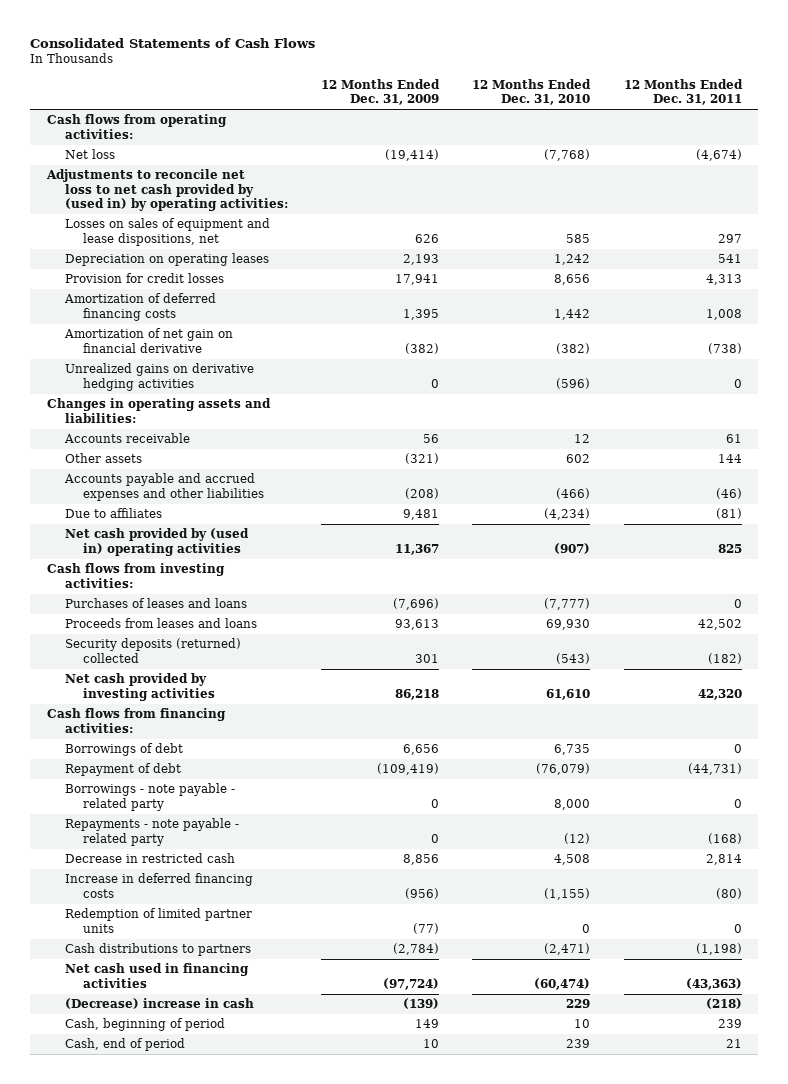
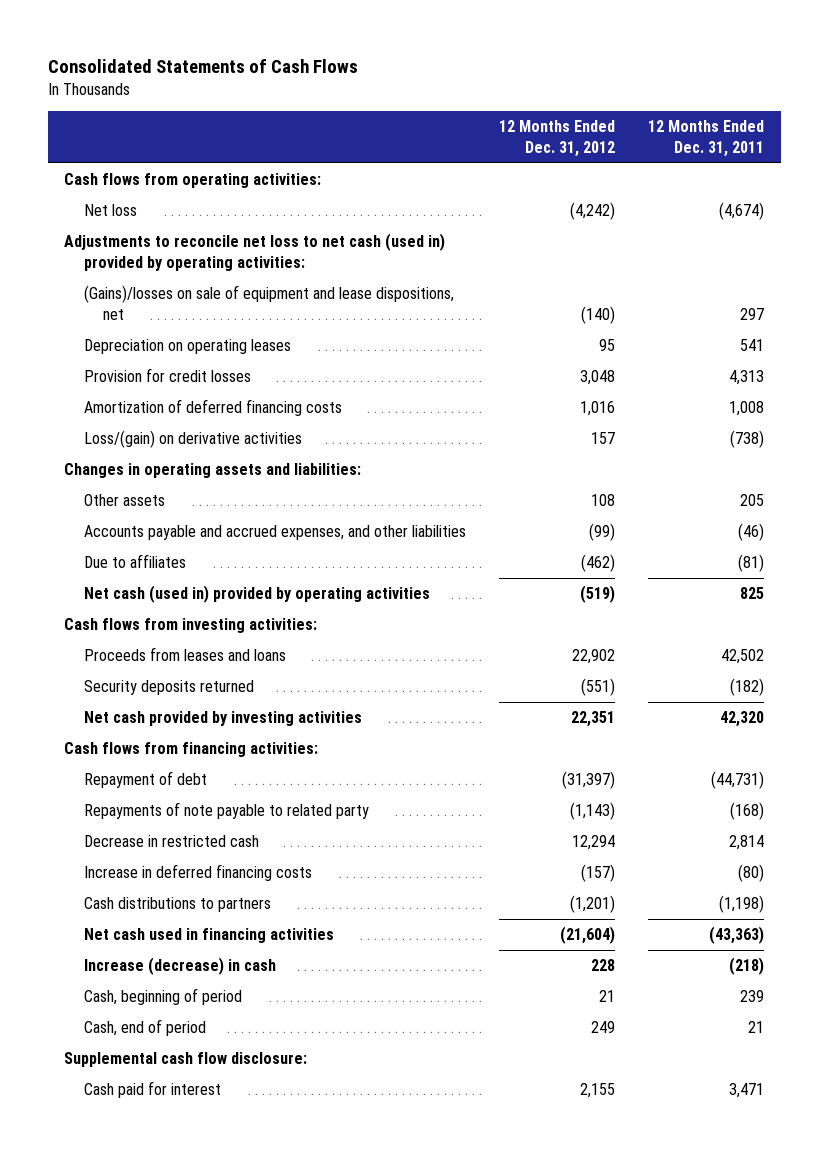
[321,78,441,106] 12 Months Ended Dec. 31, 2009 -> none
[472,78,592,106] 12 Months Ended Dec. 31, 2010 -> none
none -> [498,119,615,157] 12 Months Ended Dec. 31, 2012
[45,169,288,212] Adjustments to reconcile net loss to net cash provided by (used in) by operating activities: -> [64,233,446,272] Adjustments to reconcile net loss to net cash (used in) provided by operating activities:
[64,218,270,246] Losses on sales of equipment and lease dispositions, net -> [83,285,454,321] (Gains)/losses on sale of equipment and lease dispositions, net
[64,363,254,391] Unrealized gains on derivative hedging activities -> none
[63,328,233,353] Amortization of net gain on financial derivative -> [83,430,302,449] Loss/(gain) on derivative activities
[63,433,190,444] Accounts receivable -> none
[717,454,742,464] 144 -> [740,494,765,507] 205
[63,473,264,501] Accounts payable and accrued expenses and other liabilities -> [83,525,466,541] Accounts payable and accrued expenses, and other liabilities
[64,528,249,556] Net cash provided by (used in) operating activities -> [83,585,430,604] Net cash (used in) provided by operating activities
[64,598,247,609] Purchases of leases and loans -> none
[64,638,241,663] Security deposits (returned) collected -> [83,680,254,696] Security deposits returned
[64,743,183,757] Borrowings of debt -> none
[64,783,235,811] Borrowings - note payable - related party -> none
[64,818,239,846] Repayments - note payable - related party -> [83,802,369,820] Repayments of note payable to related party
[64,908,252,933] Redemption of limited partner units -> none
[64,998,254,1010] (Decrease) increase in cash -> [83,957,276,976] Increase (decrease) in cash
none -> [64,1052,308,1068] Supplemental cash flow disclosure:
none -> [83,1081,221,1099] Cash paid for interest

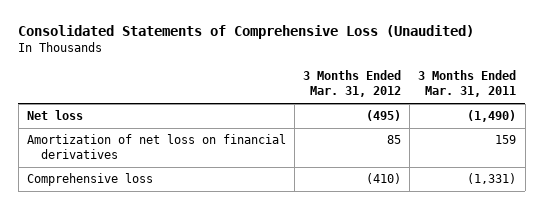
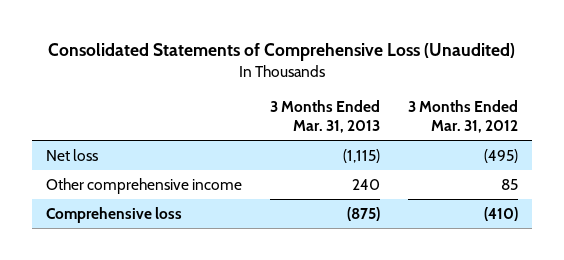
[418,70,517,98] 3 Months Ended Mar. 31, 2011 -> none
none -> [269,99,380,134] 3 Months Ended Mar. 31, 2013
[26,134,286,160] Amortization of net loss on financial derivatives -> [45,177,242,194] Other comprehensive income

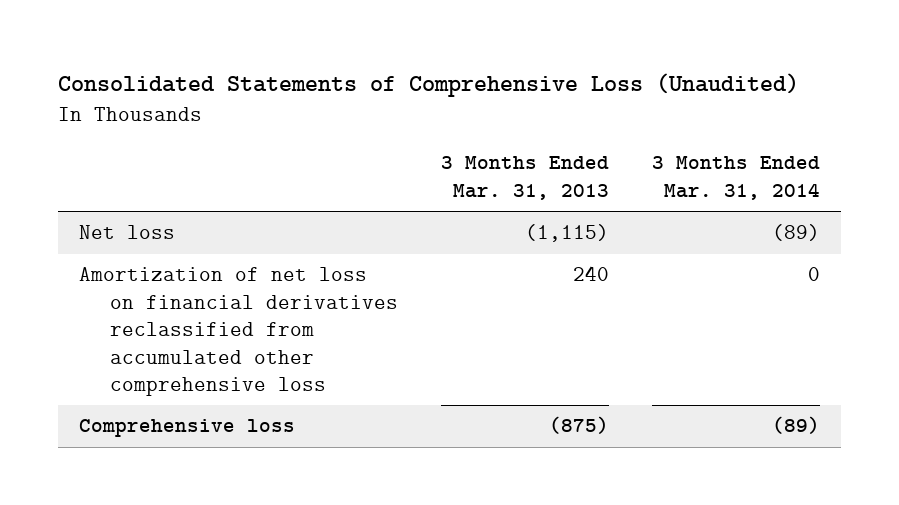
[407,99,518,134] 3 Months Ended Mar. 31, 2012 -> none
none -> [651,156,820,200] 3 Months Ended Mar. 31, 2014
[45,177,242,194] Other comprehensive income -> [79,267,399,397] Amortization of net loss on financial derivatives reclassified from accumulated other comprehensive loss

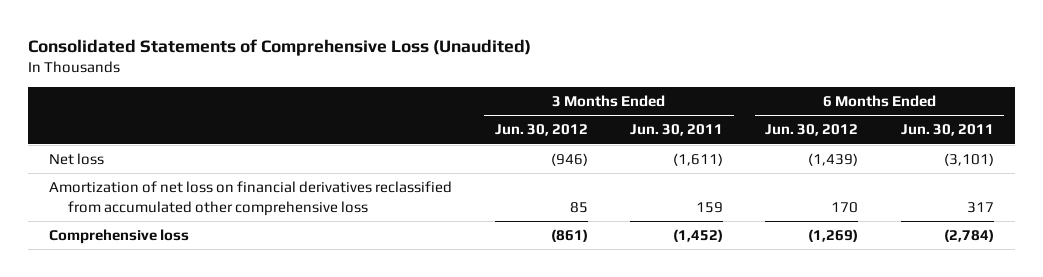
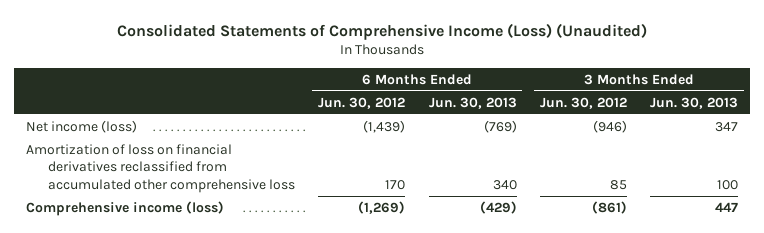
[28,38,532,56] Consolidated Statements of Comprehensive Loss (Unaudited) -> [117,22,648,40] Consolidated Statements of Comprehensive Income (Loss) (Unaudited)
[630,124,724,137] Jun. 30, 2011 -> none
[900,124,994,137] Jun. 30, 2011 -> none
none -> [428,96,517,109] Jun. 30, 2013
none -> [650,96,739,109] Jun. 30, 2013
[49,152,105,165] Net loss -> [25,119,137,133] Net income (loss)
[49,180,453,216] Amortization of net loss on financial derivatives reclassified from accumulated other comprehensive loss -> [25,143,295,193] Amortization of loss on financial derivatives reclassified from accumulated other comprehensive loss
[49,228,190,244] Comprehensive loss -> [25,200,224,216] Comprehensive income (loss)

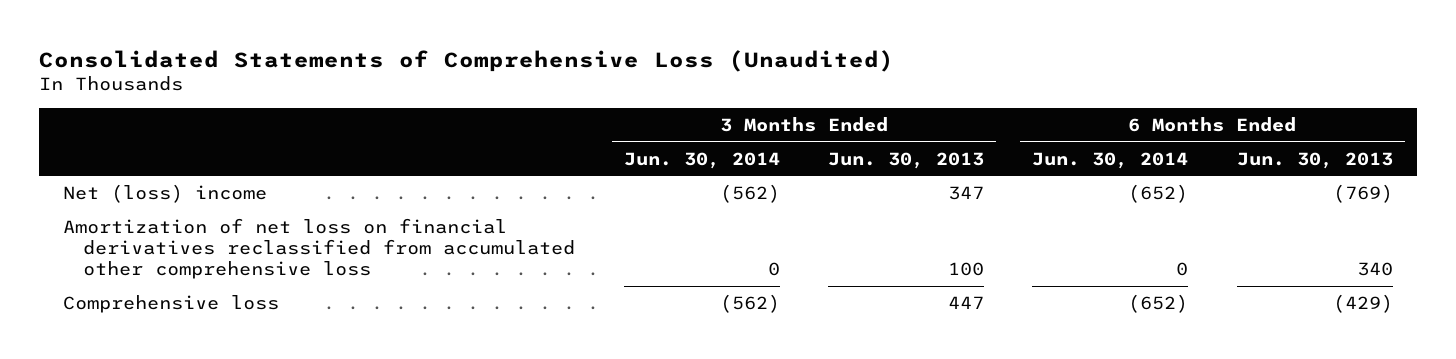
[117,22,648,40] Consolidated Statements of Comprehensive Income (Loss) (Unaudited) -> [39,49,895,72] Consolidated Statements of Comprehensive Loss (Unaudited)
[318,96,406,109] Jun. 30, 2012 -> none
[539,96,627,109] Jun. 30, 2012 -> none
none -> [623,151,780,169] Jun. 30, 2014
none -> [1032,151,1189,169] Jun. 30, 2014
[25,119,137,133] Net income (loss) -> [63,183,268,203] Net (loss) income
[25,143,295,193] Amortization of loss on financial derivatives reclassified from accumulated other comprehensive loss -> [63,217,576,280] Amortization of net loss on financial derivatives reclassified from accumulated other comprehensive loss
[25,200,224,216] Comprehensive income (loss) -> [63,294,280,313] Comprehensive loss

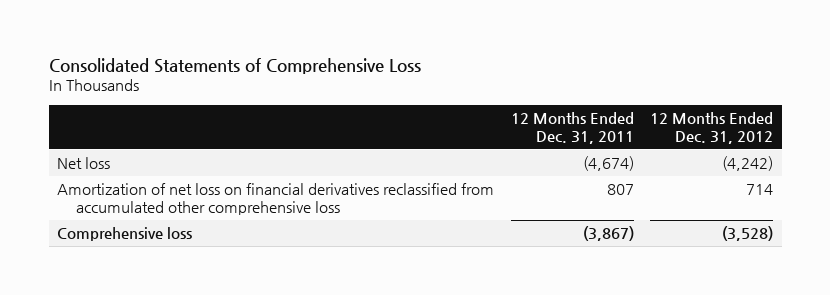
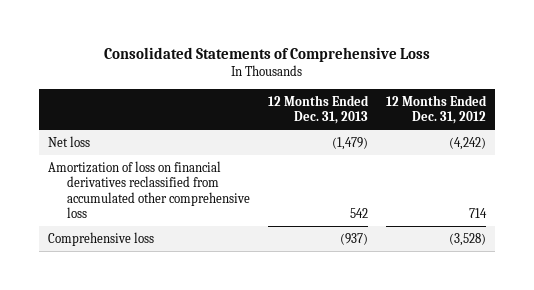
[510,111,634,144] 12 Months Ended Dec. 31, 2011 -> none
none -> [268,94,370,125] 12 Months Ended Dec. 31, 2013
[56,183,494,216] Amortization of net loss on financial derivatives reclassified from accumulated other comprehensive loss -> [47,160,251,218] Amortization of loss on financial derivatives reclassified from accumulated other comprehensive loss

